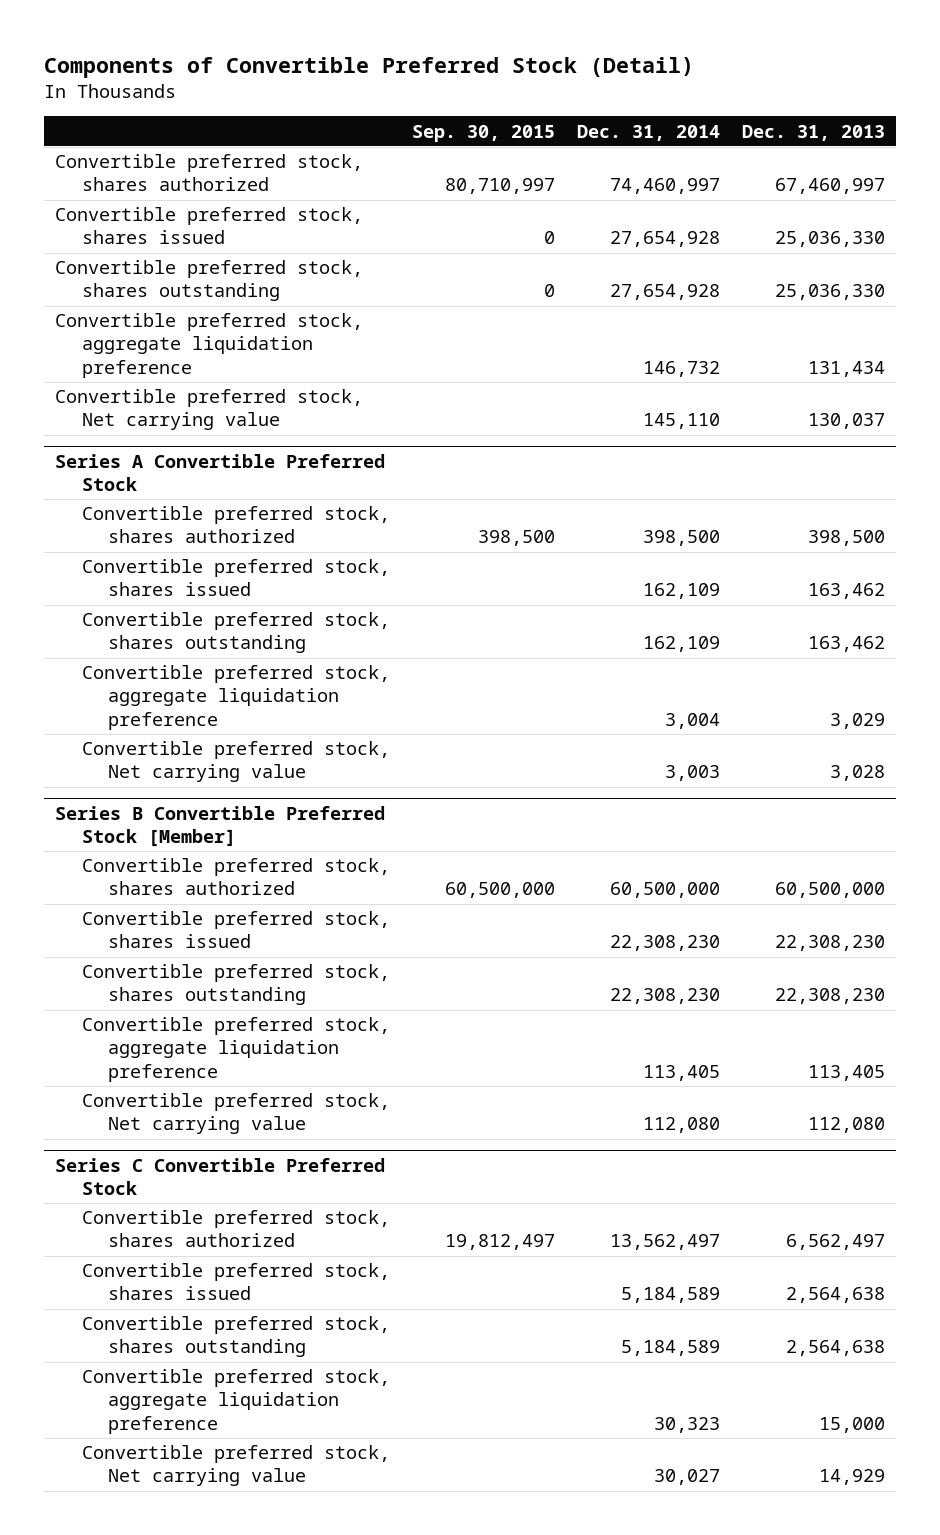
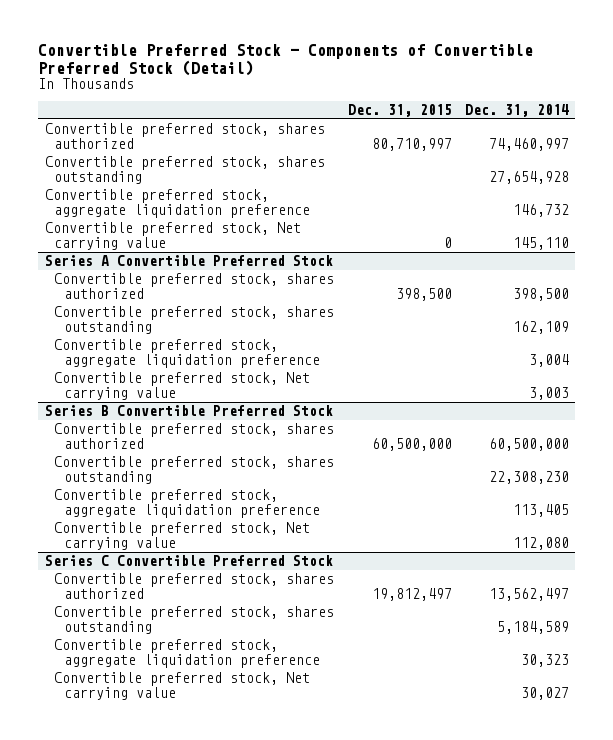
[43,56,694,78] Components of Convertible Preferred Stock (Detail) -> [38,43,534,76] Convertible Preferred Stock - Components of Convertible Preferred Stock (Detail)
[411,124,555,142] Sep. 30, 2015 -> none
[742,124,886,141] Dec. 31, 2013 -> none
none -> [347,103,452,117] Dec. 31, 2015
[55,207,364,245] Convertible preferred stock, shares issued -> none
[81,559,390,597] Convertible preferred stock, shares issued -> none
[55,805,386,848] Series B Convertible Preferred Stock [Member] -> [44,405,333,417] Series B Convertible Preferred Stock
[81,911,390,949] Convertible preferred stock, shares issued -> none
[81,1263,390,1301] Convertible preferred stock, shares issued -> none

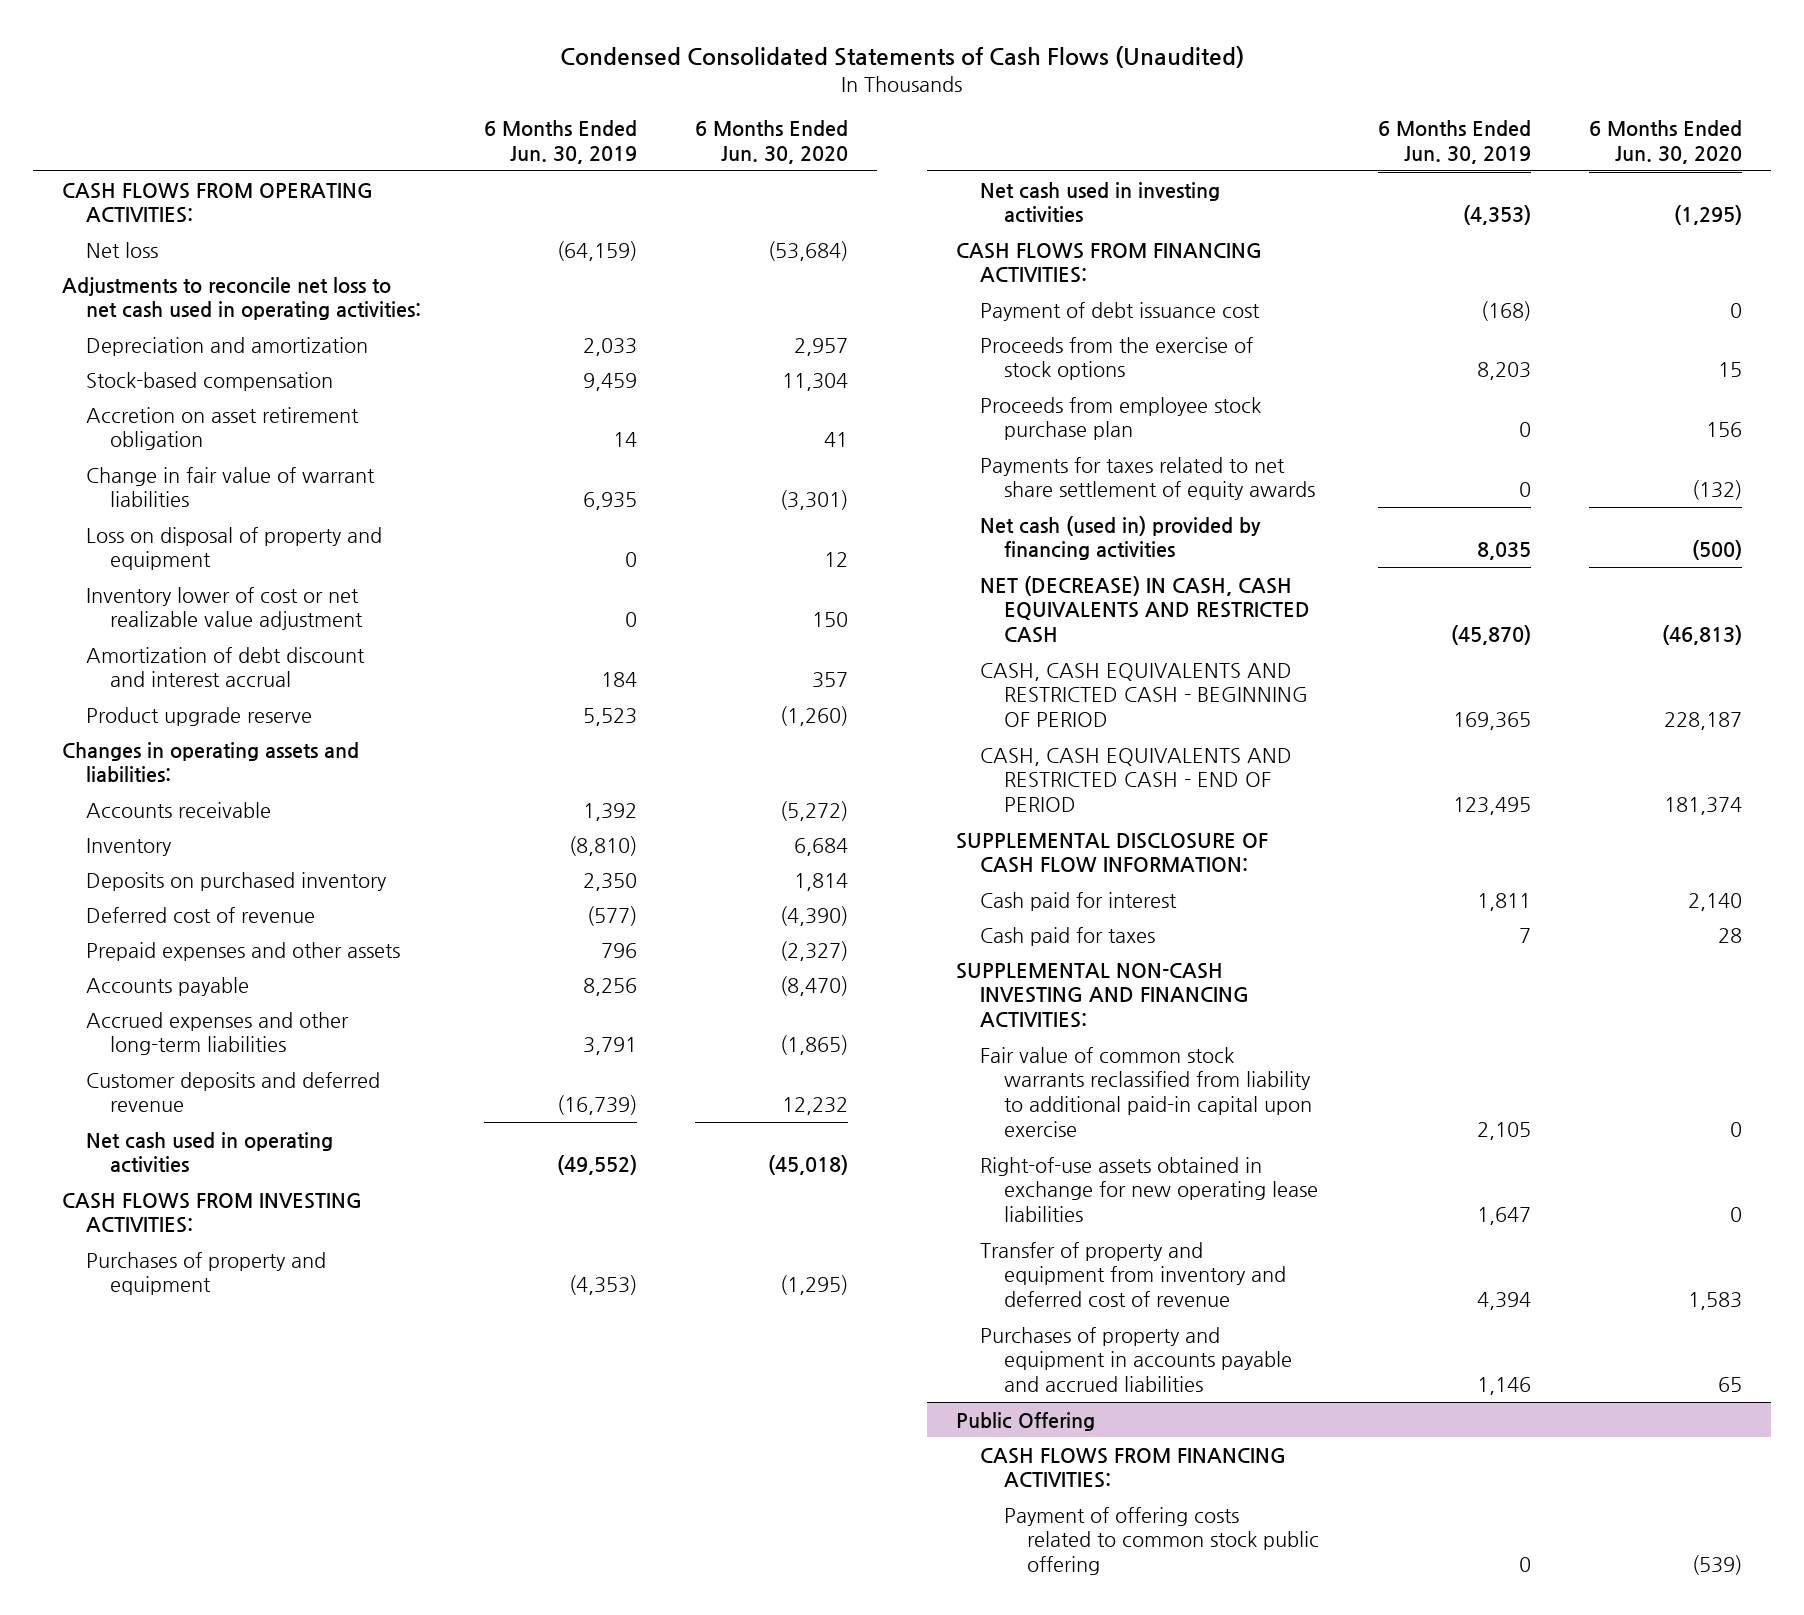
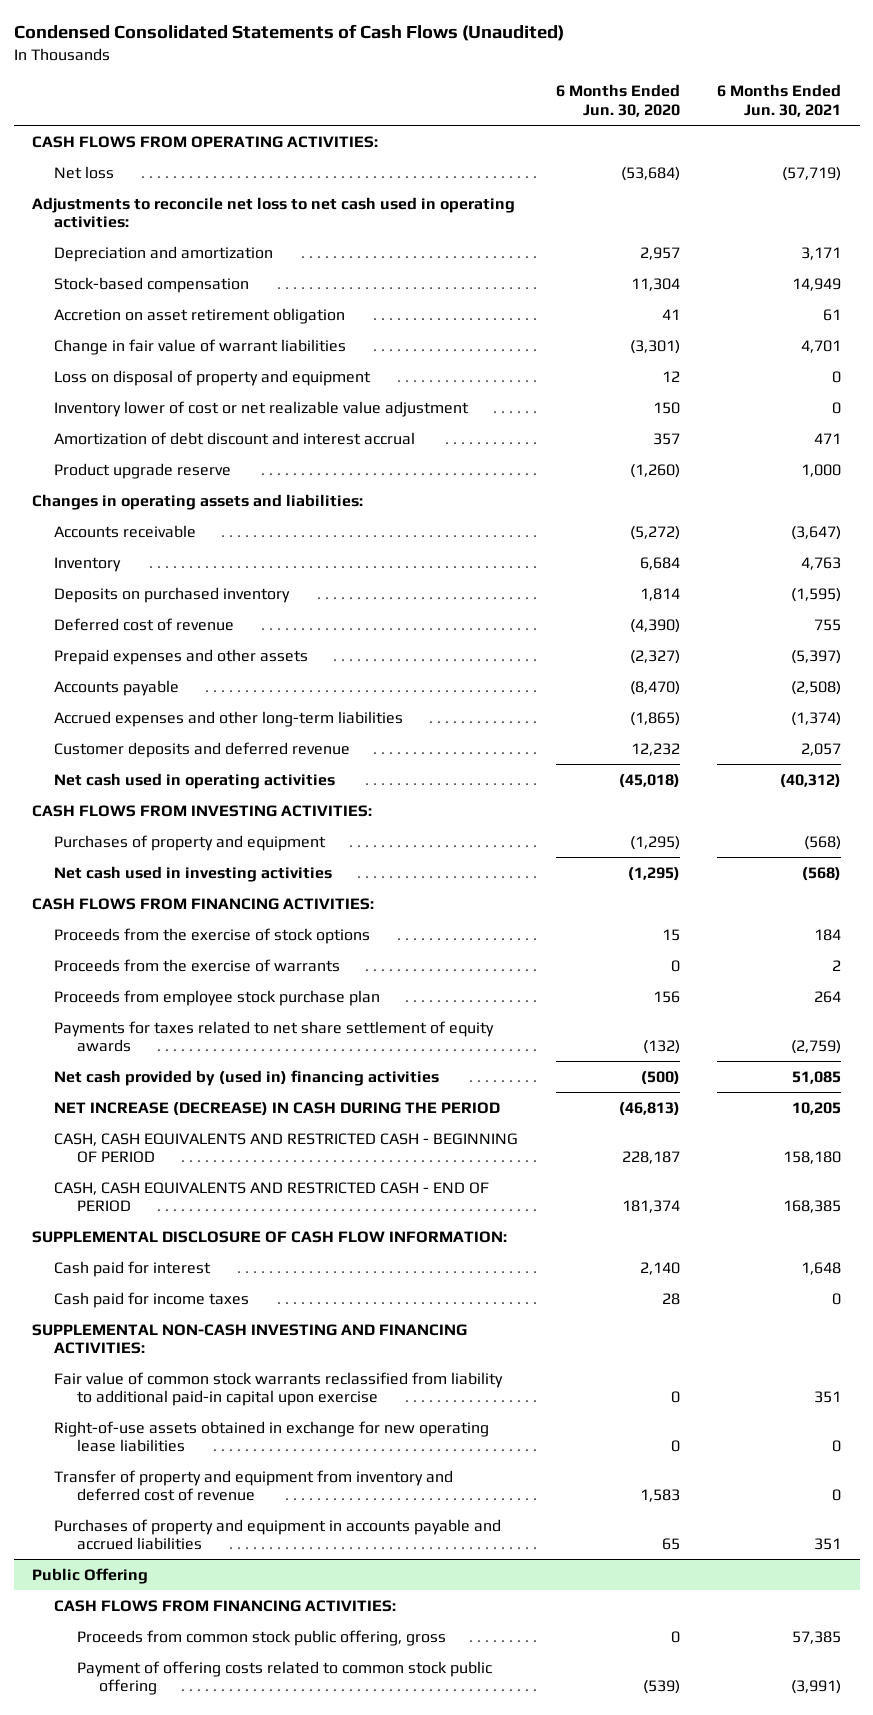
[483,120,637,165] 6 Months Ended Jun. 30, 2019 -> none
none -> [717,84,842,117] 6 Months Ended Jun. 30, 2021
[979,301,1260,321] Payment of debt issuance cost -> none
none -> [54,958,341,972] Proceeds from the exercise of warrants
[979,515,1261,561] Net cash (used in) provided by financing activities -> [54,1069,440,1086] Net cash provided by (used in) financing activities
[979,575,1310,644] NET (DECREASE) IN CASH, CASH EQUIVALENTS AND RESTRICTED CASH -> [54,1101,501,1116] NET INCREASE (DECREASE) IN CASH DURING THE PERIOD
[979,926,1155,946] Cash paid for taxes -> [54,1291,250,1308] Cash paid for income taxes
none -> [76,1629,446,1646] Proceeds from common stock public offering, gross

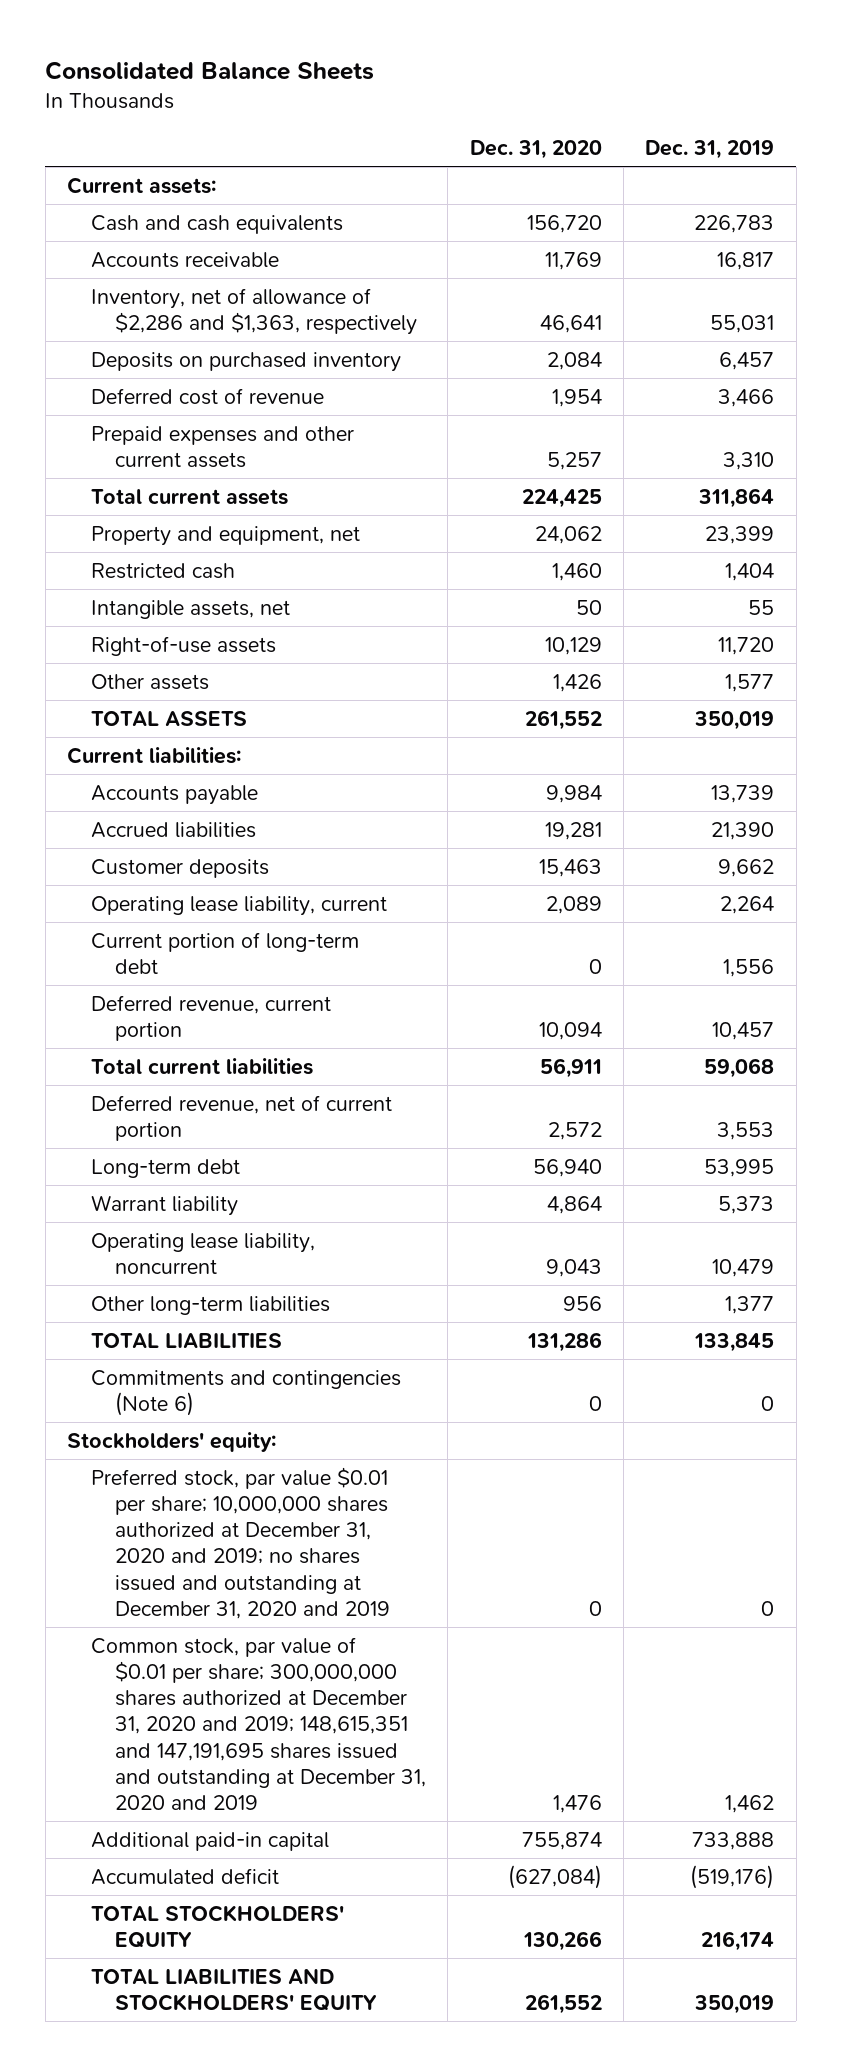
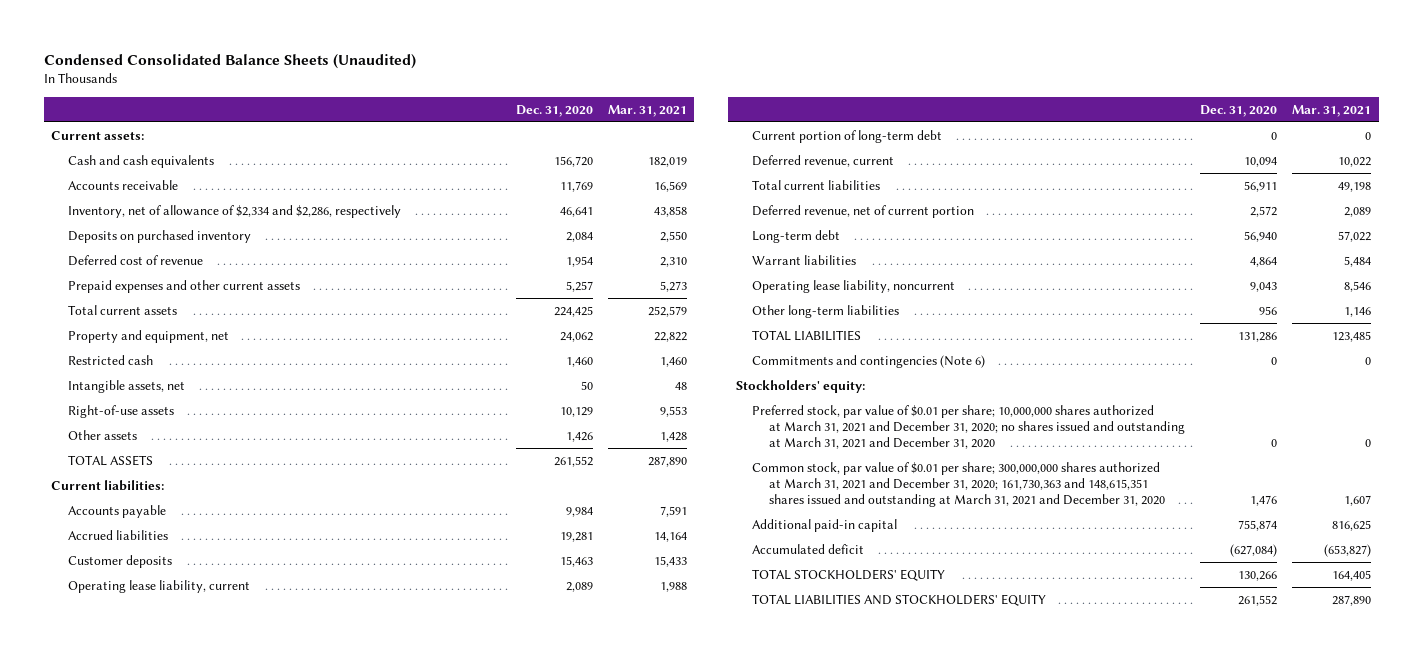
[45,60,375,80] Consolidated Balance Sheets -> [43,53,416,69] Condensed Consolidated Balance Sheets (Unaudited)
[645,140,775,160] Dec. 31, 2019 -> none
none -> [607,104,687,117] Mar. 31, 2021
[90,287,417,335] Inventory, net of allowance of $2,286 and $1,363, respectively -> [67,204,401,218] Inventory, net of allowance of $2,334 and $2,286, respectively
[90,994,331,1041] Deferred revenue, current portion -> [752,154,895,167] Deferred revenue, current
[90,1194,238,1216] Warrant liability -> [752,254,857,265] Warrant liabilities
[90,1466,390,1620] Preferred stock, par value $0.01 per share; 10,000,000 shares authorized at December 31, 2020 and 2019; no shares issued and outstanding at December 31, 2020 and 2019 -> [752,404,1186,449] Preferred stock, par value of $0.01 per share; 10,000,000 shares authorized at March 31, 2021 and December 31, 2020; no shares issued and outstanding at March 31, 2021 and December 31, 2020
[90,1636,426,1811] Common stock, par value of $0.01 per share; 300,000,000 shares authorized at December 31, 2020 and 2019; 148,615,351 and 147,191,695 shares issued and outstanding at December 31, 2020 and 2019 -> [752,461,1166,507] Common stock, par value of $0.01 per share; 300,000,000 shares authorized at March 31, 2021 and December 31, 2020; 161,730,363 and 148,615,351 shares issued and outstanding at March 31, 2021 and December 31, 2020

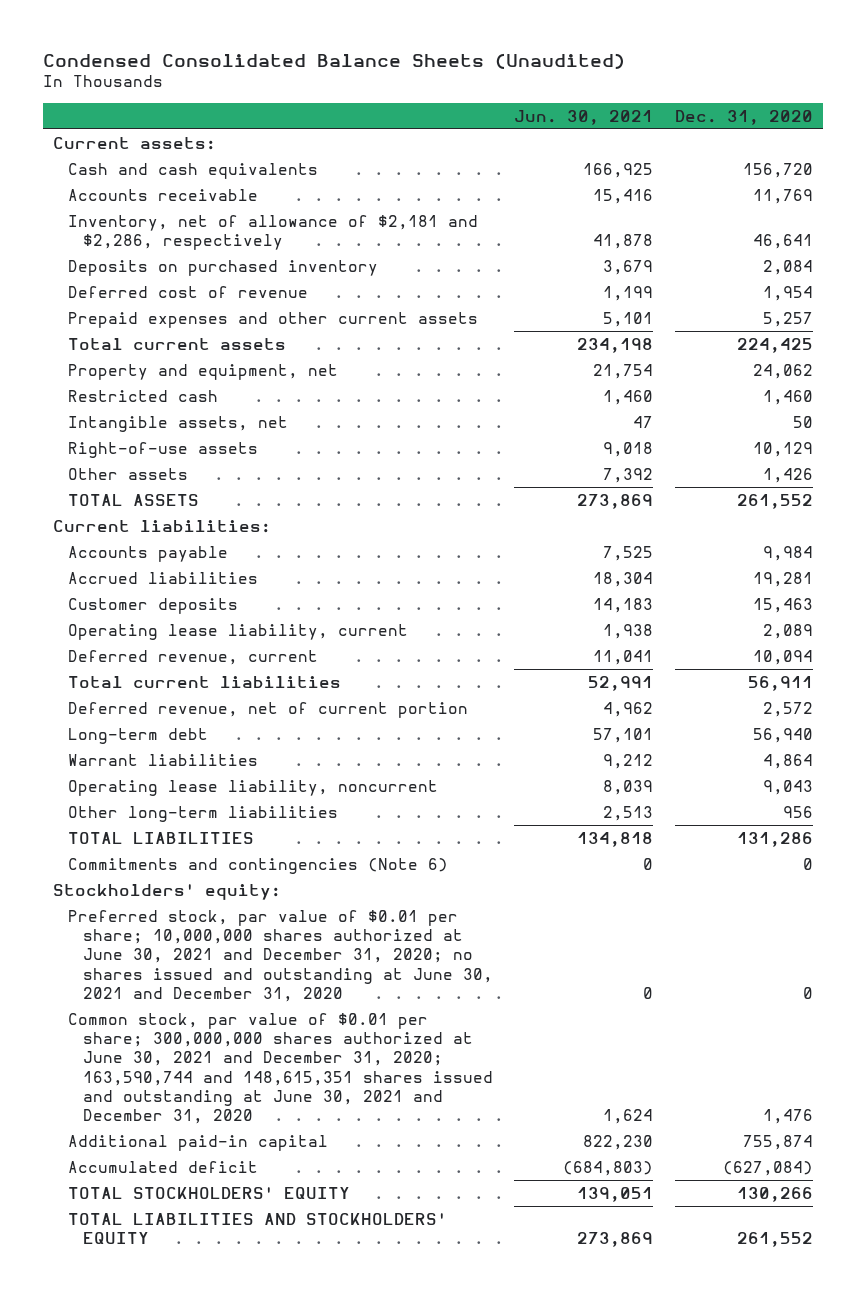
[607,104,687,117] Mar. 31, 2021 -> none
none -> [514,109,654,125] Jun. 30, 2021
[67,204,401,218] Inventory, net of allowance of $2,334 and $2,286, respectively -> [68,214,479,251] Inventory, net of allowance of $2,181 and $2,286, respectively
[752,129,943,143] Current portion of long-term debt -> none
[752,404,1186,449] Preferred stock, par value of $0.01 per share; 10,000,000 shares authorized at March 31, 2021 and December 31, 2020; no shares issued and outstanding at March 31, 2021 and December 31, 2020 -> [68,909,494,1002] Preferred stock, par value of $0.01 per share; 10,000,000 shares authorized at June 30, 2021 and December 31, 2020; no shares issued and outstanding at June 30, 2021 and December 31, 2020
[752,461,1166,507] Common stock, par value of $0.01 per share; 300,000,000 shares authorized at March 31, 2021 and December 31, 2020; 161,730,363 and 148,615,351 shares issued and outstanding at March 31, 2021 and December 31, 2020 -> [68,1012,494,1125] Common stock, par value of $0.01 per share; 300,000,000 shares authorized at June 30, 2021 and December 31, 2020; 163,590,744 and 148,615,351 shares issued and outstanding at June 30, 2021 and December 31, 2020

